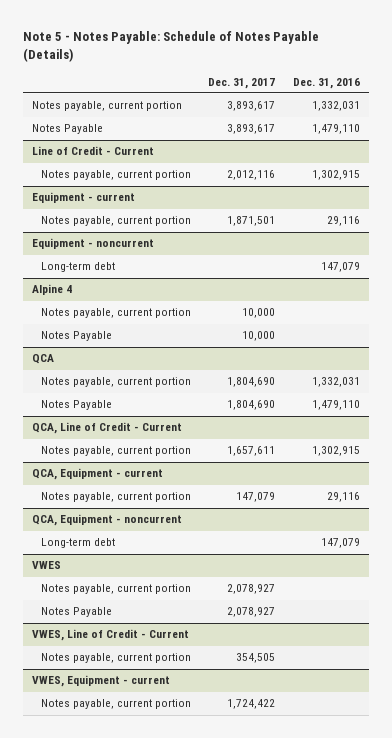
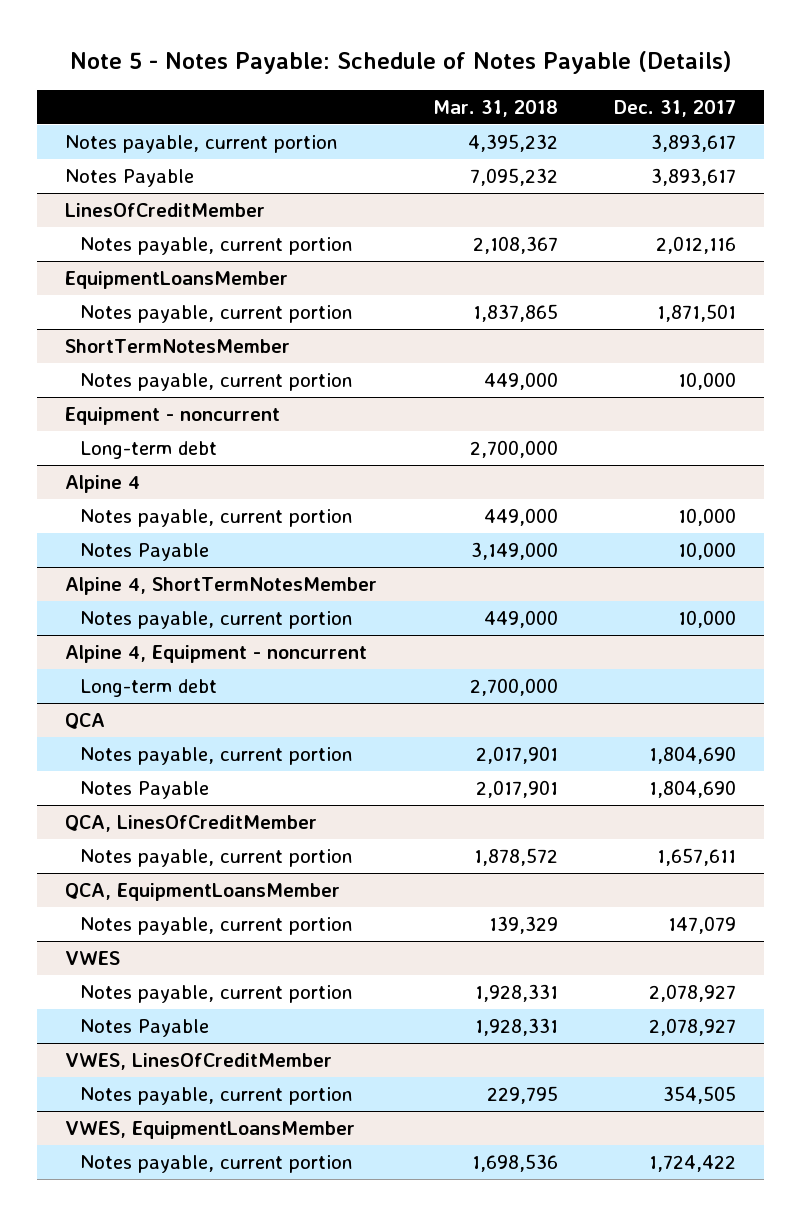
[292,77,360,89] Dec. 31, 2016 -> none
none -> [433,99,559,117] Mar. 31, 2018
[32,146,155,156] Line of Credit - Current -> none
none -> [65,203,266,218] LinesOfCreditMember
[32,192,136,204] Equipment - current -> none
none -> [65,271,289,290] EquipmentLoansMember
none -> [65,339,291,354] ShortTermNotesMember
none -> [80,373,353,392] Notes payable, current portion
none -> [65,577,378,596] Alpine 4, ShortTermNotesMember
none -> [80,611,353,630] Notes payable, current portion
none -> [65,645,368,664] Alpine 4, Equipment - noncurrent
none -> [80,679,218,698] Long-term debt
[32,422,183,435] QCA, Line of Credit - Current -> none
none -> [65,815,318,833] QCA, LinesOfCreditMember
[32,468,164,481] QCA, Equipment - current -> none
none -> [65,883,341,902] QCA, EquipmentLoansMember
[32,514,183,527] QCA, Equipment - noncurrent -> none
[40,538,115,549] Long-term debt -> none
[32,629,190,642] VWES, Line of Credit - Current -> none
none -> [65,1053,333,1071] VWES, LinesOfCreditMember
[32,675,171,688] VWES, Equipment - current -> none
none -> [65,1121,356,1140] VWES, EquipmentLoansMember

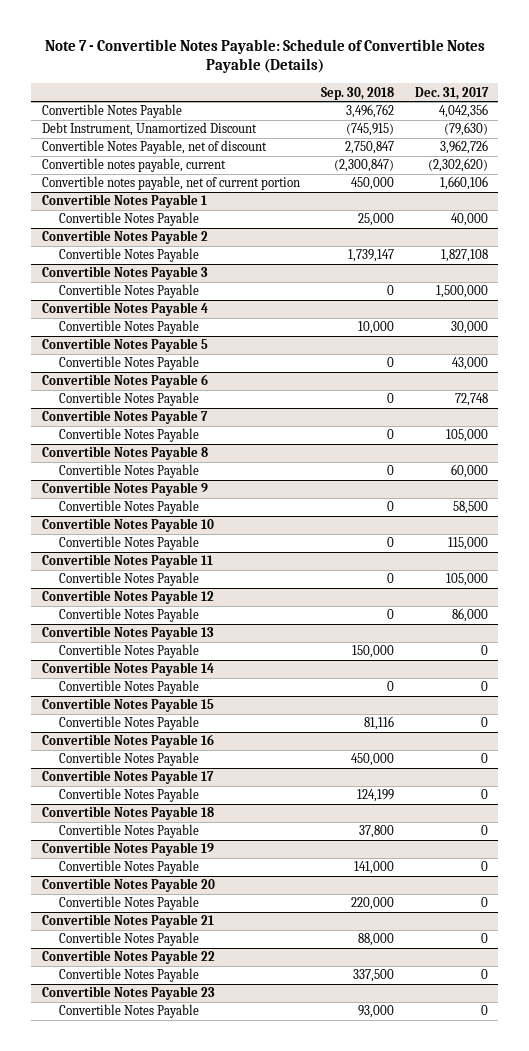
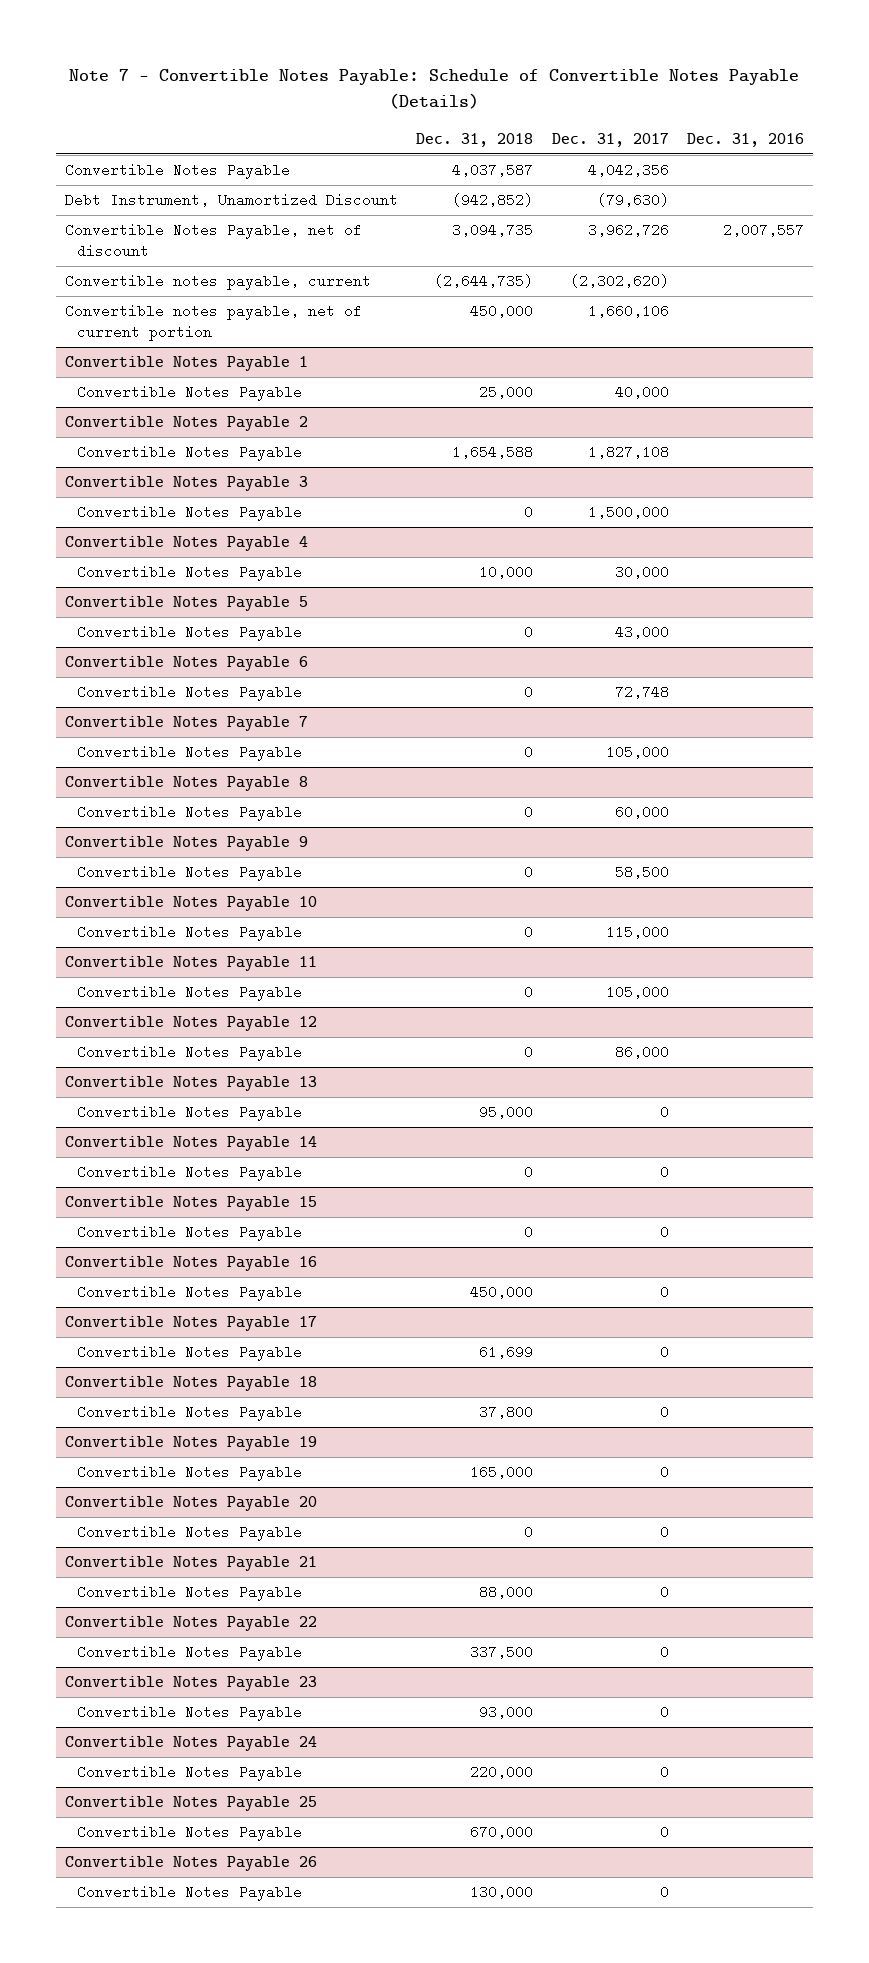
[320,86,394,100] Sep. 30, 2018 -> none
none -> [416,132,534,147] Dec. 31, 2018
none -> [686,132,804,147] Dec. 31, 2016
none -> [64,1735,317,1751] Convertible Notes Payable 24
none -> [76,1764,302,1781] Convertible Notes Payable
none -> [64,1795,317,1811] Convertible Notes Payable 25
none -> [76,1824,302,1841] Convertible Notes Payable
none -> [64,1855,317,1871] Convertible Notes Payable 26
none -> [76,1884,302,1901] Convertible Notes Payable

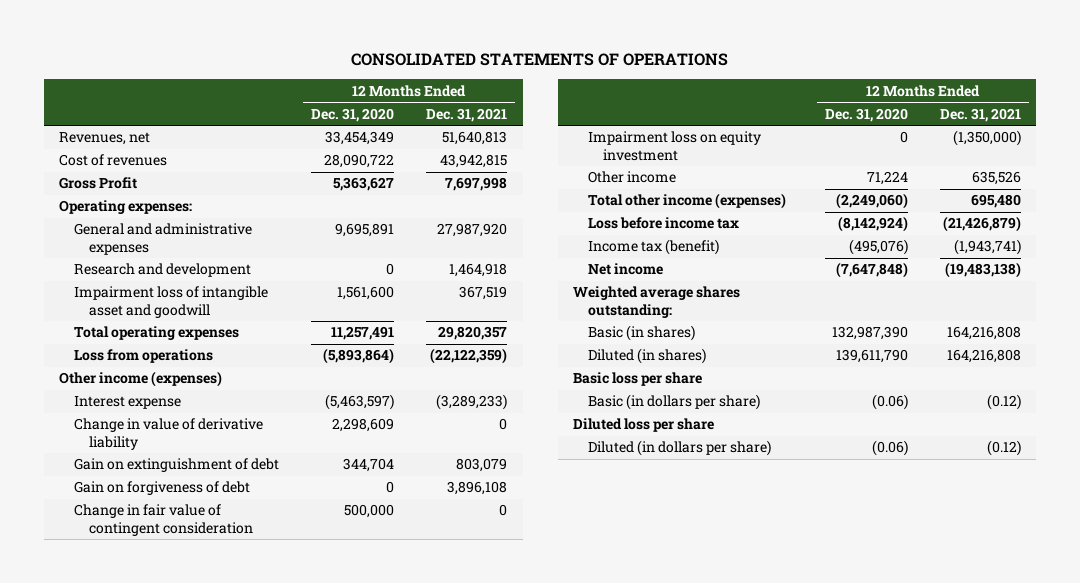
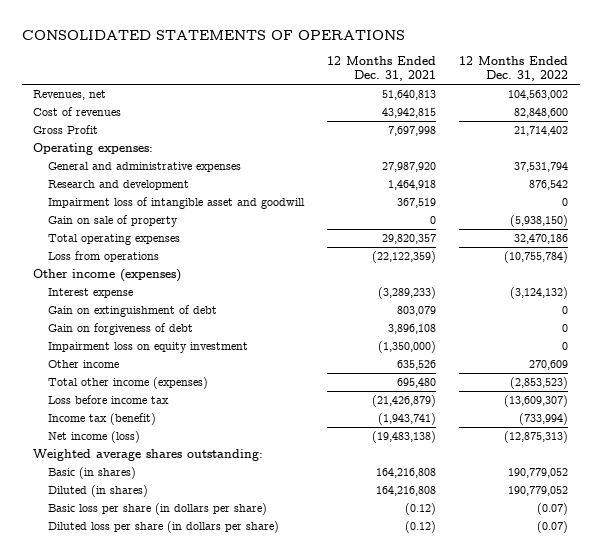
[311,107,395,122] Dec. 31, 2020 -> none
none -> [459,55,569,82] 12 Months Ended Dec. 31, 2022
none -> [48,215,179,228] Gain on sale of property
[74,418,264,450] Change in value of derivative liability -> none
[74,504,254,536] Change in fair value of contingent consideration -> none
[588,263,664,276] Net income -> [48,431,141,444] Net income (loss)
[573,372,703,387] Basic loss per share -> none
[573,418,715,433] Diluted loss per share -> none
[588,394,761,411] Basic (in dollars per share) -> [48,503,268,516] Basic loss per share (in dollars per share)
[588,440,772,457] Diluted (in dollars per share) -> [48,521,280,534] Diluted loss per share (in dollars per share)

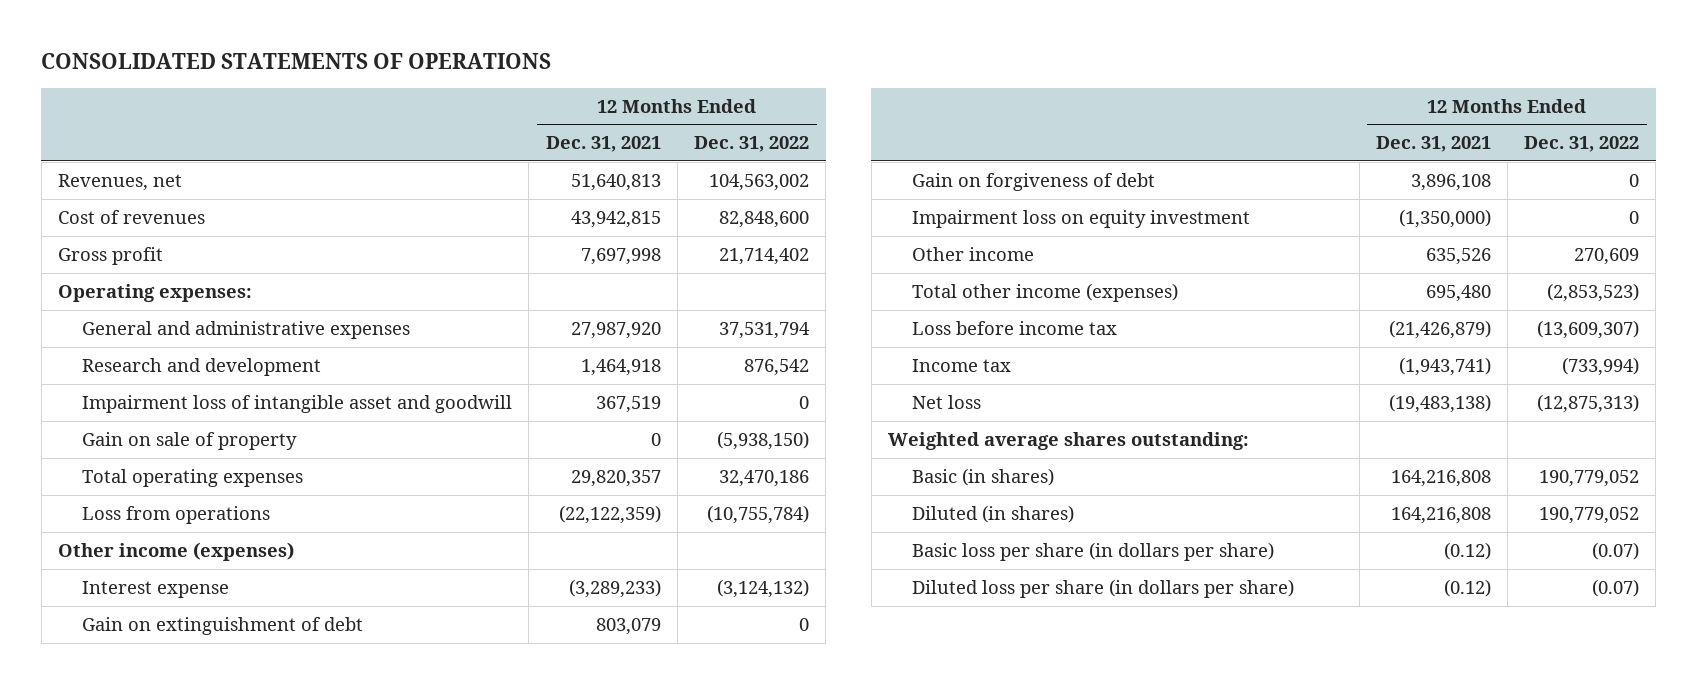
[33,125,99,135] Gross Profit -> [57,246,163,265] Gross profit
[48,413,157,426] Income tax (benefit) -> [912,358,1012,372] Income tax
[48,431,141,444] Net income (loss) -> [912,394,982,409] Net loss

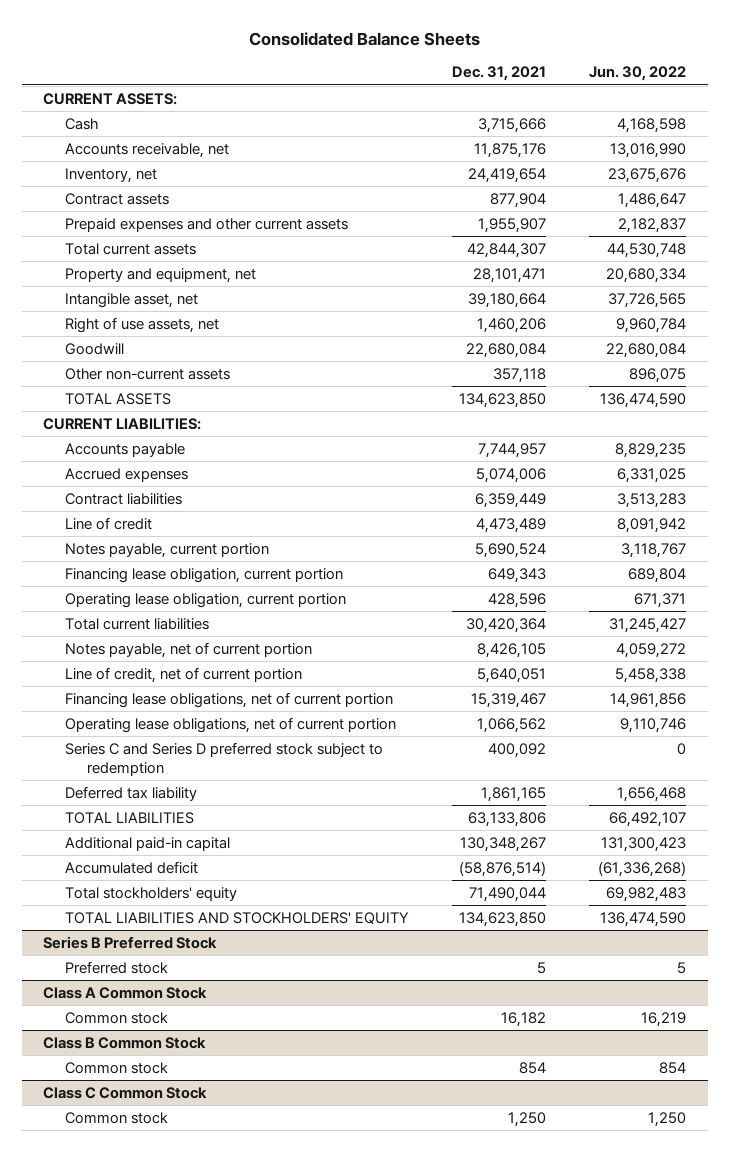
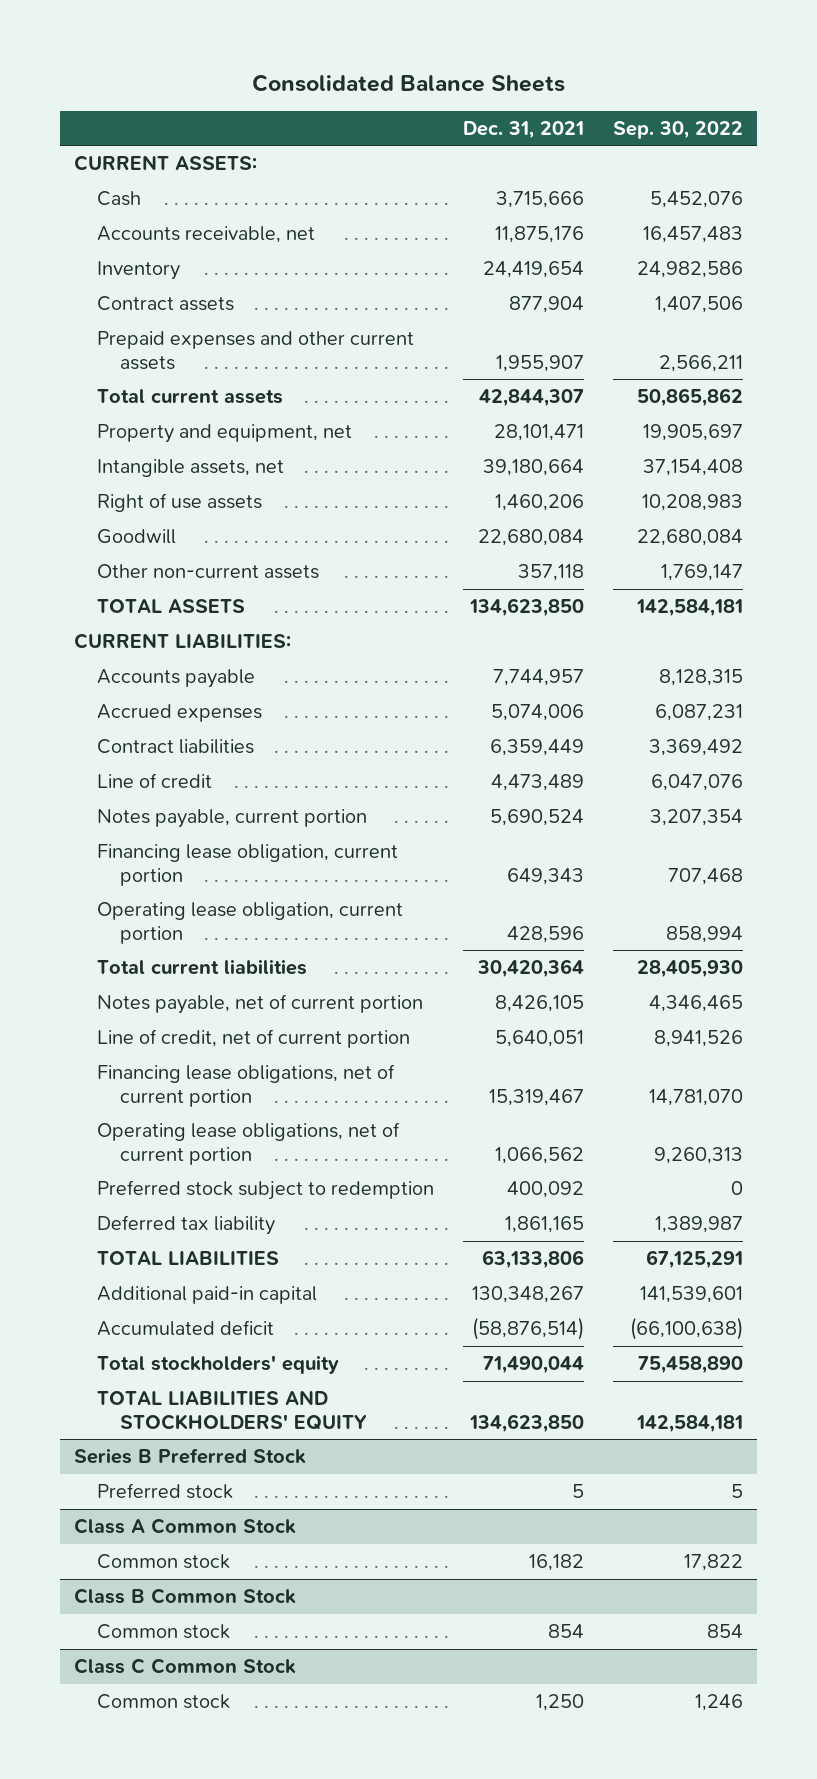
[589,66,687,82] Jun. 30, 2022 -> none
none -> [612,120,743,139] Sep. 30, 2022
[64,167,157,183] Inventory, net -> [97,261,181,281] Inventory
[64,292,198,308] Intangible asset, net -> [97,459,285,478] Intangible assets, net
[64,316,219,333] Right of use assets, net -> [97,493,263,513] Right of use assets
[64,741,383,776] Series C and Series D preferred stock subject to redemption -> [97,1180,435,1201] Preferred stock subject to redemption

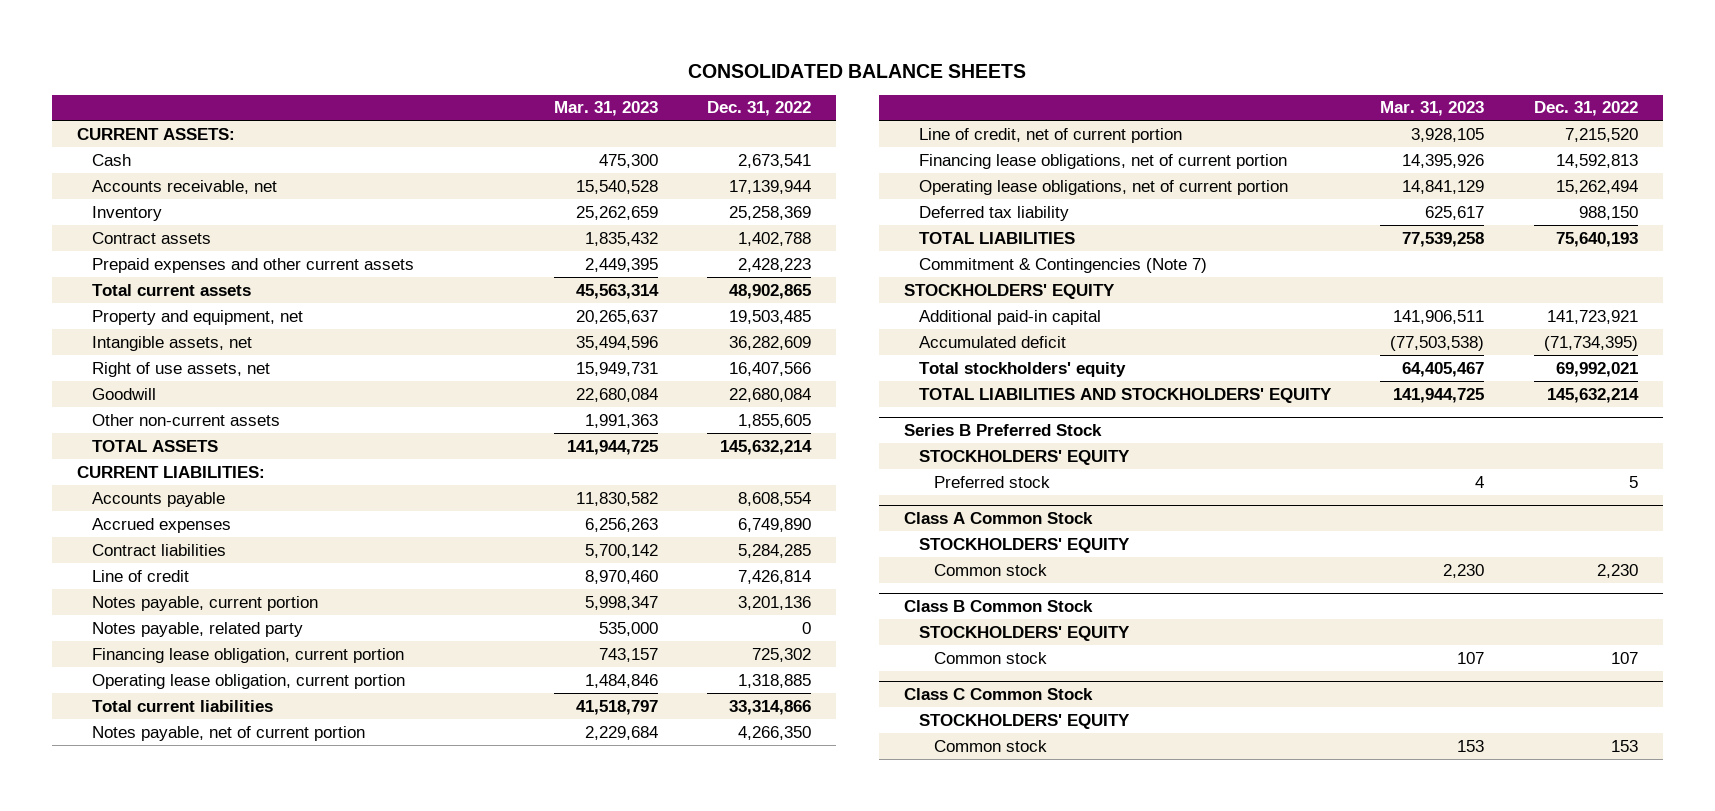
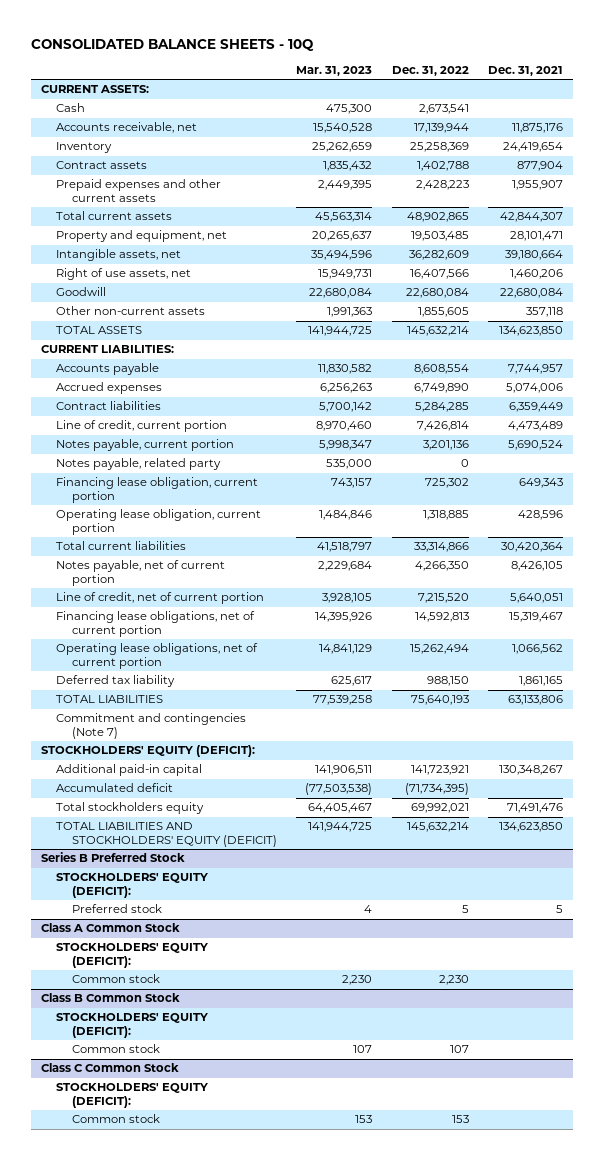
[688,63,1027,78] CONSOLIDATED BALANCE SHEETS -> [30,38,314,51] CONSOLIDATED BALANCE SHEETS - 10Q
none -> [488,66,564,77] Dec. 31, 2021
[91,569,189,582] Line of credit -> [56,420,228,433] Line of credit, current portion
[918,257,1207,273] Commitment & Contingencies (Note 7) -> [56,713,247,740] Commitment and contingencies (Note 7)
[903,283,1115,299] STOCKHOLDERS' EQUITY -> [40,745,255,758] STOCKHOLDERS' EQUITY (DEFICIT):
[918,361,1126,377] Total stockholders' equity -> [56,802,205,815] Total stockholders equity
[918,387,1332,403] TOTAL LIABILITIES AND STOCKHOLDERS' EQUITY -> [56,822,278,848] TOTAL LIABILITIES AND STOCKHOLDERS' EQUITY (DEFICIT)
[918,449,1130,465] STOCKHOLDERS' EQUITY -> [56,873,209,899] STOCKHOLDERS' EQUITY (DEFICIT):
[918,537,1130,553] STOCKHOLDERS' EQUITY -> [56,943,209,969] STOCKHOLDERS' EQUITY (DEFICIT):
[918,625,1130,641] STOCKHOLDERS' EQUITY -> [56,1013,209,1039] STOCKHOLDERS' EQUITY (DEFICIT):
[918,713,1130,729] STOCKHOLDERS' EQUITY -> [56,1083,209,1109] STOCKHOLDERS' EQUITY (DEFICIT):

